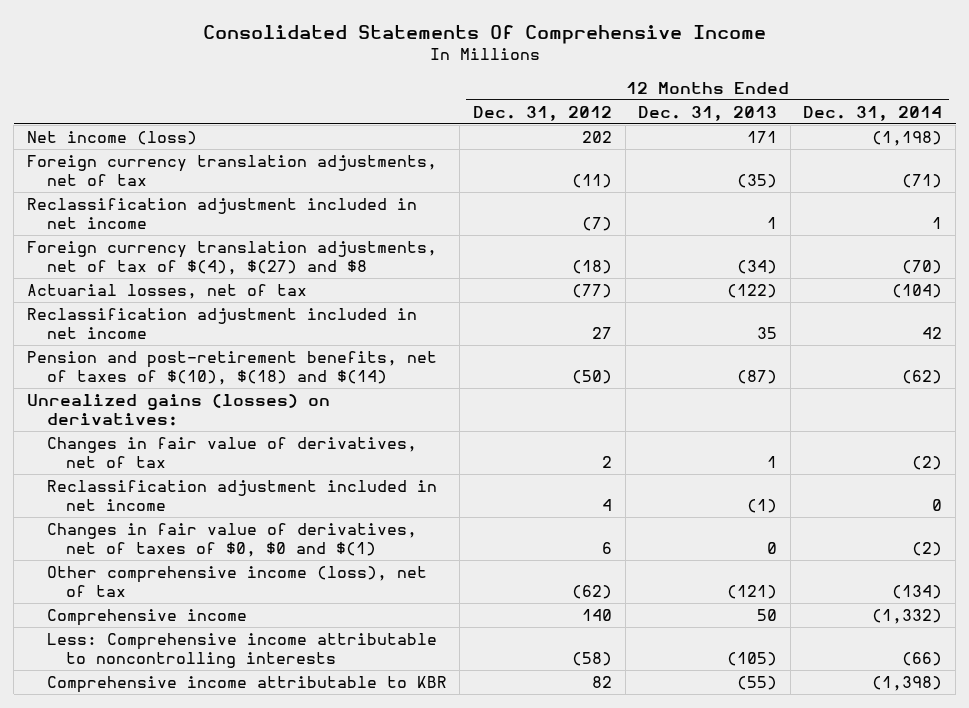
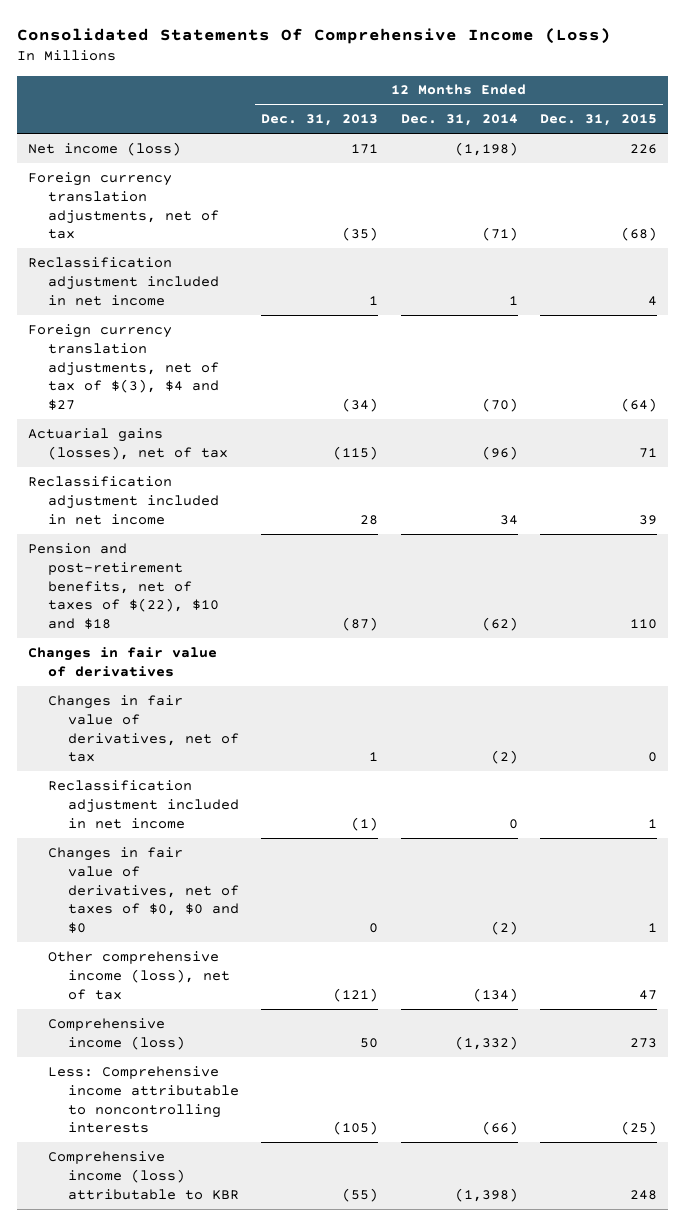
[202,24,766,44] Consolidated Statements Of Comprehensive Income -> [16,28,611,45] Consolidated Statements Of Comprehensive Income (Loss)
[472,105,612,121] Dec. 31, 2012 -> none
none -> [539,114,657,127] Dec. 31, 2015
[27,241,438,275] Foreign currency translation adjustments, net of tax of $(4), $(27) and $8 -> [27,323,219,411] Foreign currency translation adjustments, net of tax of $(3), $4 and $27
[27,284,308,300] Actuarial losses, net of tax -> [27,427,228,460] Actuarial gains (losses), net of tax
[727,284,778,299] (122) -> [333,445,379,460] (115)
[892,284,943,299] (104) -> [481,445,518,460] (96)
[757,326,778,339] 35 -> [360,514,379,525] 28
[922,326,943,339] 42 -> [499,514,518,525] 34
[27,351,438,385] Pension and post-retirement benefits, net of taxes of $(10), $(18) and $(14) -> [27,542,219,630] Pension and post-retirement benefits, net of taxes of $(22), $10 and $18
[27,394,331,426] Unrealized gains (losses) on derivatives: -> [27,646,217,677] Changes in fair value of derivatives
[46,523,417,557] Changes in fair value of derivatives, net of taxes of $0, $0 and $(1) -> [47,846,239,934] Changes in fair value of derivatives, net of taxes of $0, $0 and $0
[46,609,247,627] Comprehensive income -> [47,1017,185,1050] Comprehensive income (loss)
[46,676,447,694] Comprehensive income attributable to KBR -> [47,1150,239,1200] Comprehensive income (loss) attributable to KBR

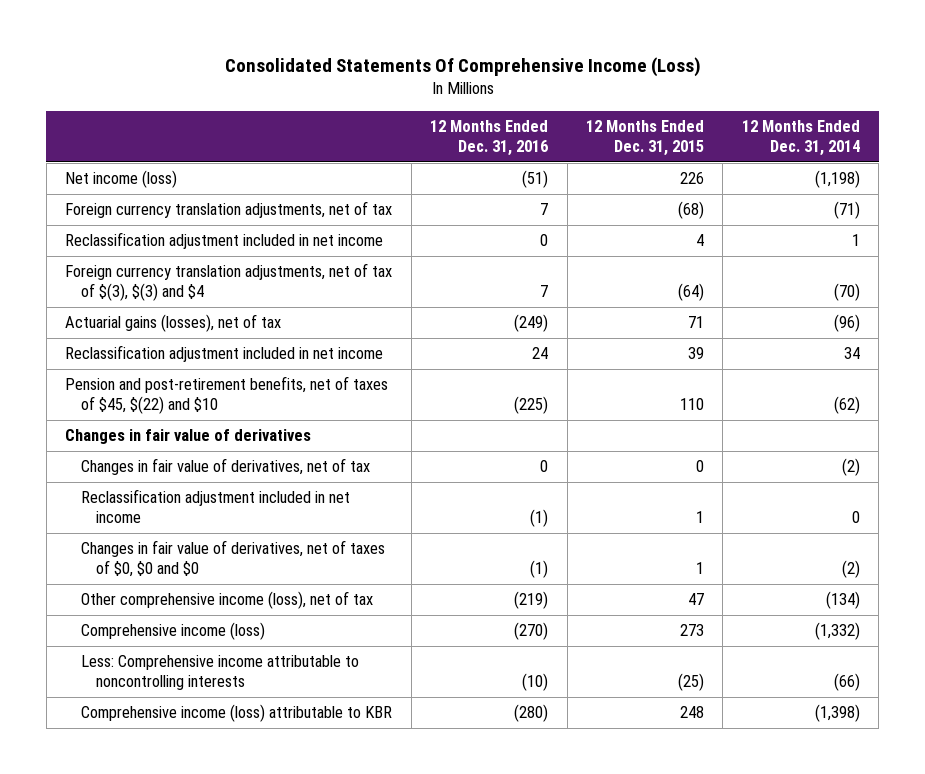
[261,114,379,127] Dec. 31, 2013 -> none
none -> [430,119,549,157] 12 Months Ended Dec. 31, 2016
[27,323,219,411] Foreign currency translation adjustments, net of tax of $(3), $4 and $27 -> [65,263,393,302] Foreign currency translation adjustments, net of tax of $(3), $(3) and $4
[27,542,219,630] Pension and post-retirement benefits, net of taxes of $(22), $10 and $18 -> [65,376,389,415] Pension and post-retirement benefits, net of taxes of $45, $(22) and $10

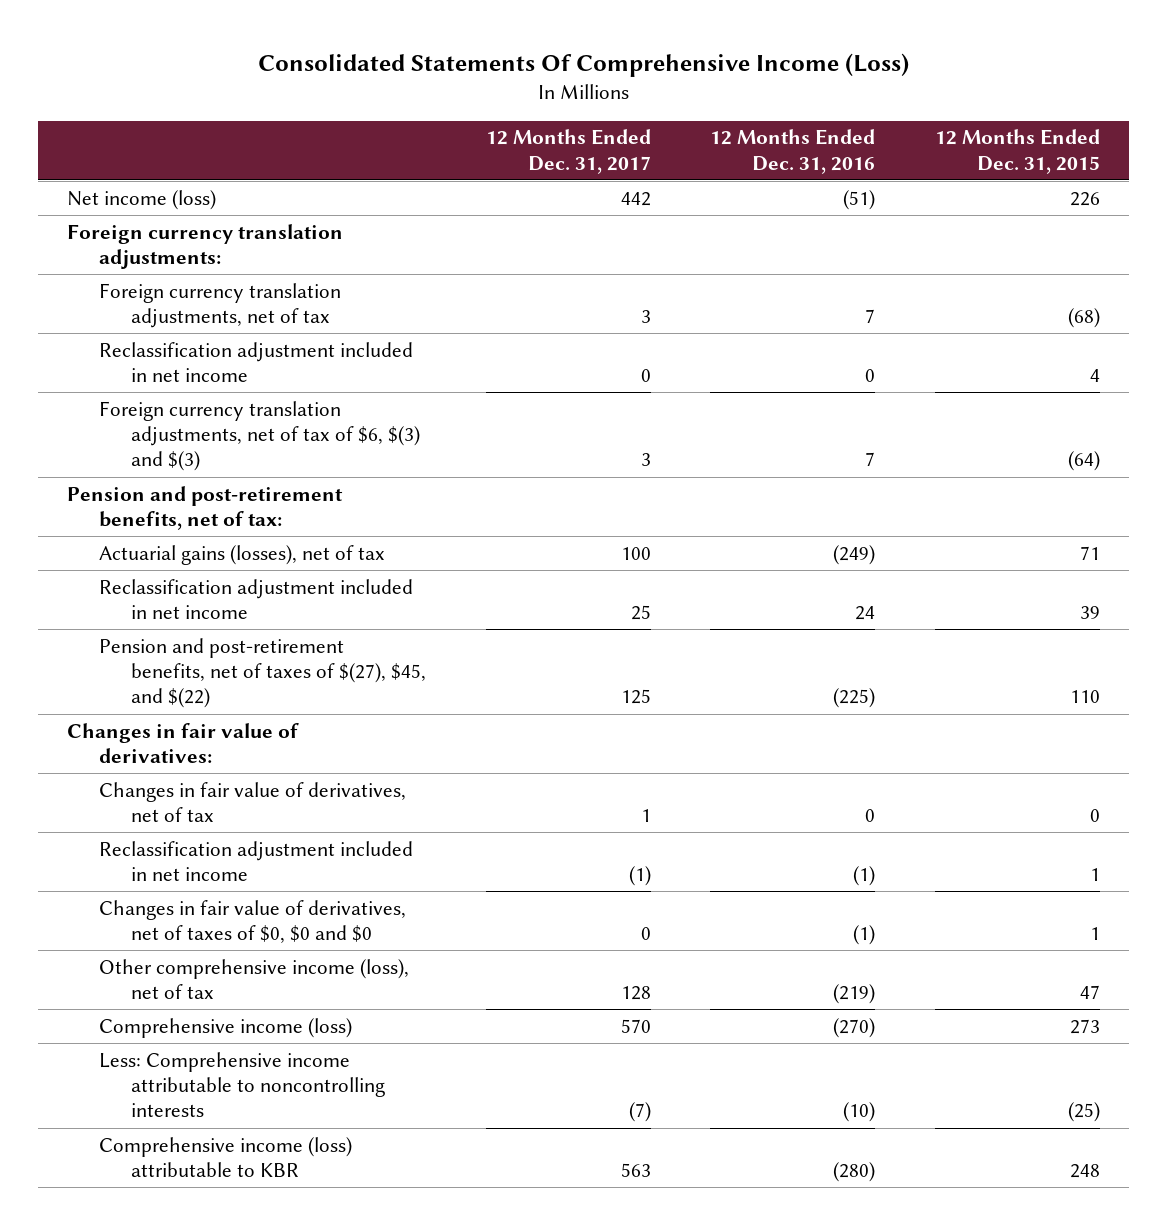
[741,119,860,157] 12 Months Ended Dec. 31, 2014 -> none
none -> [485,129,651,174] 12 Months Ended Dec. 31, 2017
none -> [67,223,344,270] Foreign currency translation adjustments:
[65,263,393,302] Foreign currency translation adjustments, net of tax of $(3), $(3) and $4 -> [99,400,421,472] Foreign currency translation adjustments, net of tax of $6, $(3) and $(3)
none -> [67,485,344,531] Pension and post-retirement benefits, net of tax:
[65,376,389,415] Pension and post-retirement benefits, net of taxes of $45, $(22) and $10 -> [99,637,427,709] Pension and post-retirement benefits, net of taxes of $(27), $45, and $(22)
[65,429,312,445] Changes in fair value of derivatives -> [67,722,300,764] Changes in fair value of derivatives:

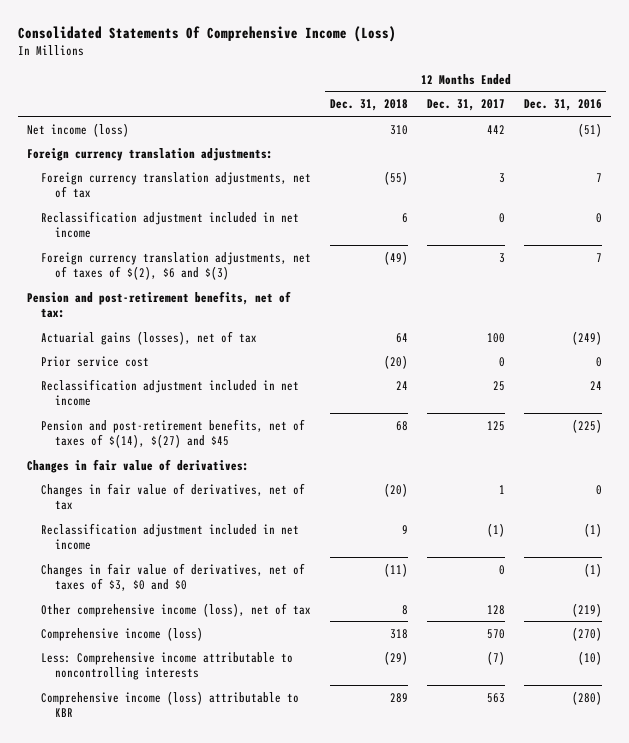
[934,129,1100,174] 12 Months Ended Dec. 31, 2015 -> none
none -> [329,99,408,112] Dec. 31, 2018
[99,400,421,472] Foreign currency translation adjustments, net of tax of $6, $(3) and $(3) -> [40,251,311,280] Foreign currency translation adjustments, net of taxes of $(2), $6 and $(3)
none -> [40,355,149,367] Prior service cost
[99,637,427,709] Pension and post-retirement benefits, net of taxes of $(27), $45, and $(22) -> [40,418,305,448] Pension and post-retirement benefits, net of taxes of $(14), $(27) and $45
[99,899,407,944] Changes in fair value of derivatives, net of taxes of $0, $0 and $0 -> [40,562,305,591] Changes in fair value of derivatives, net of taxes of $3, $0 and $0

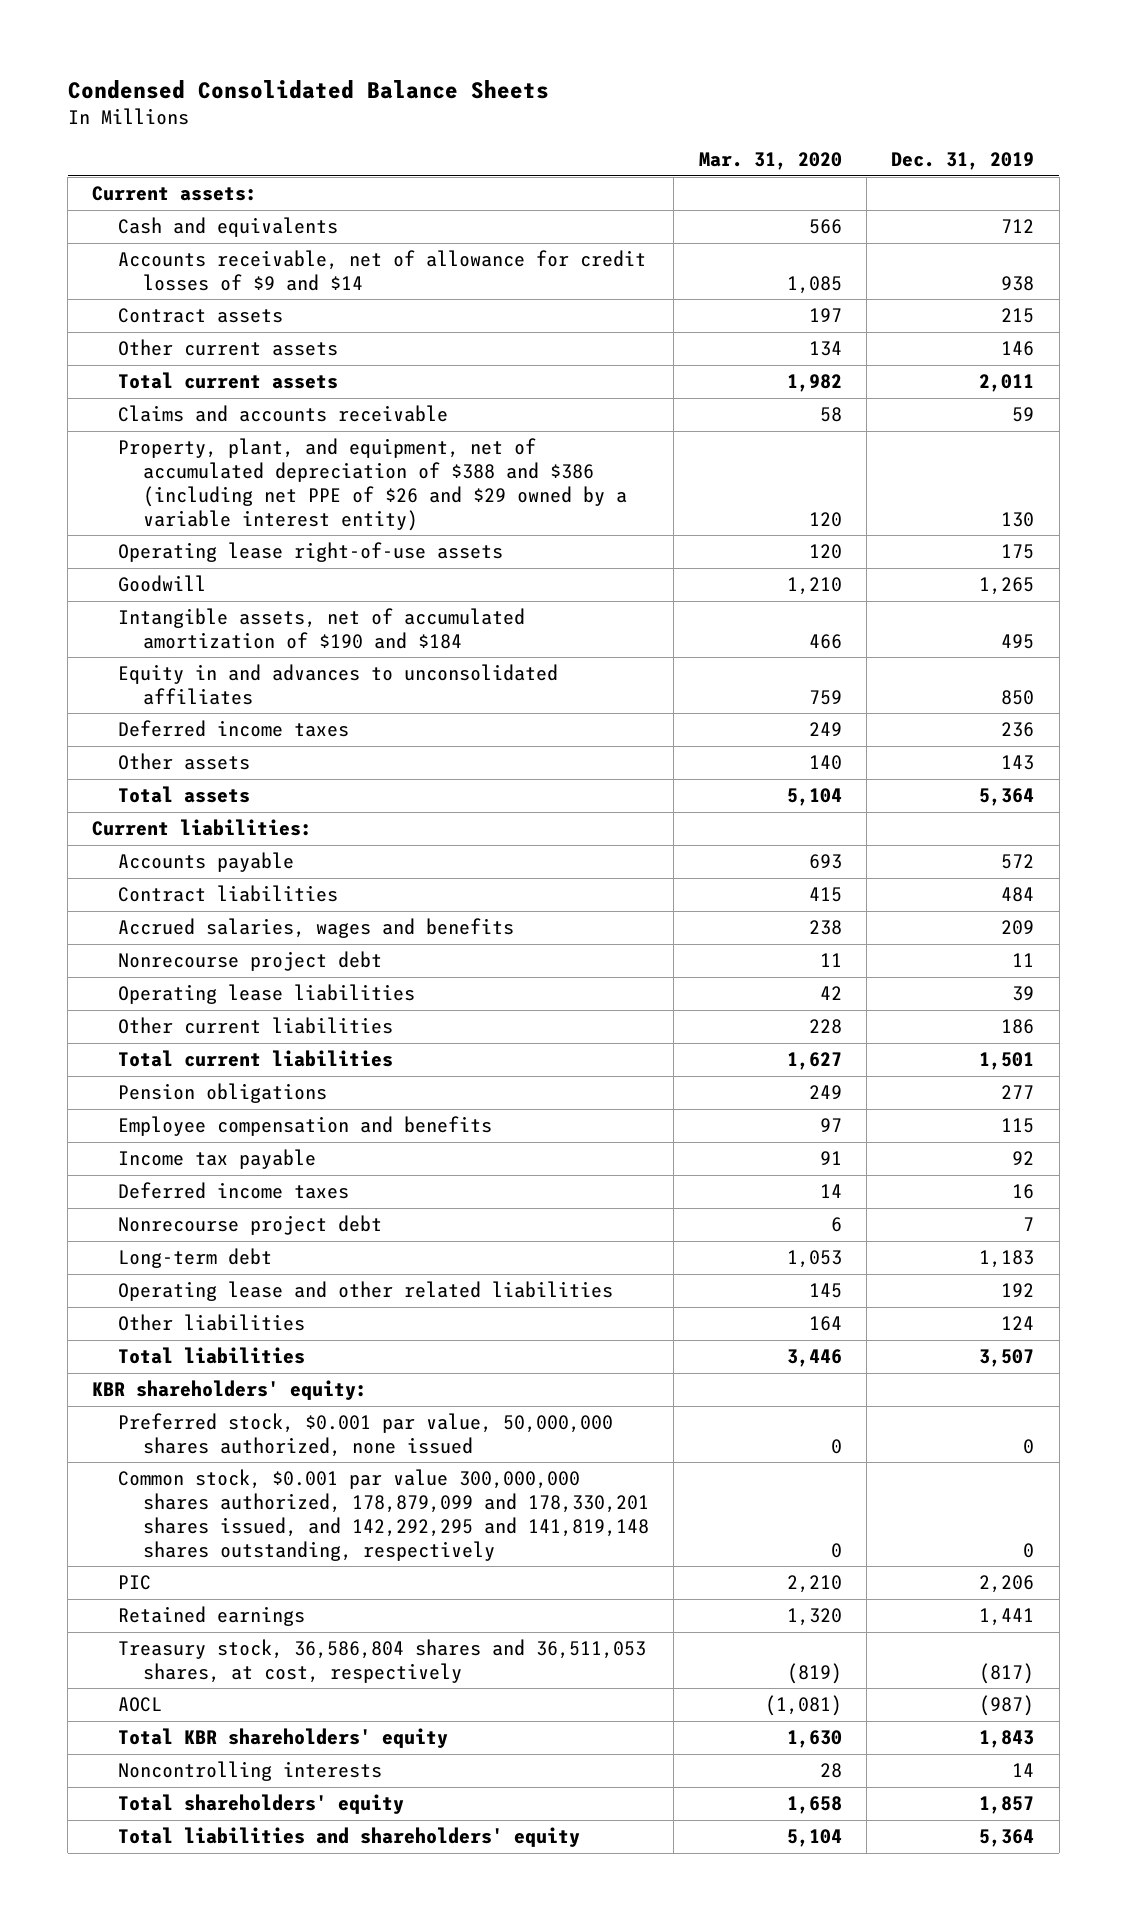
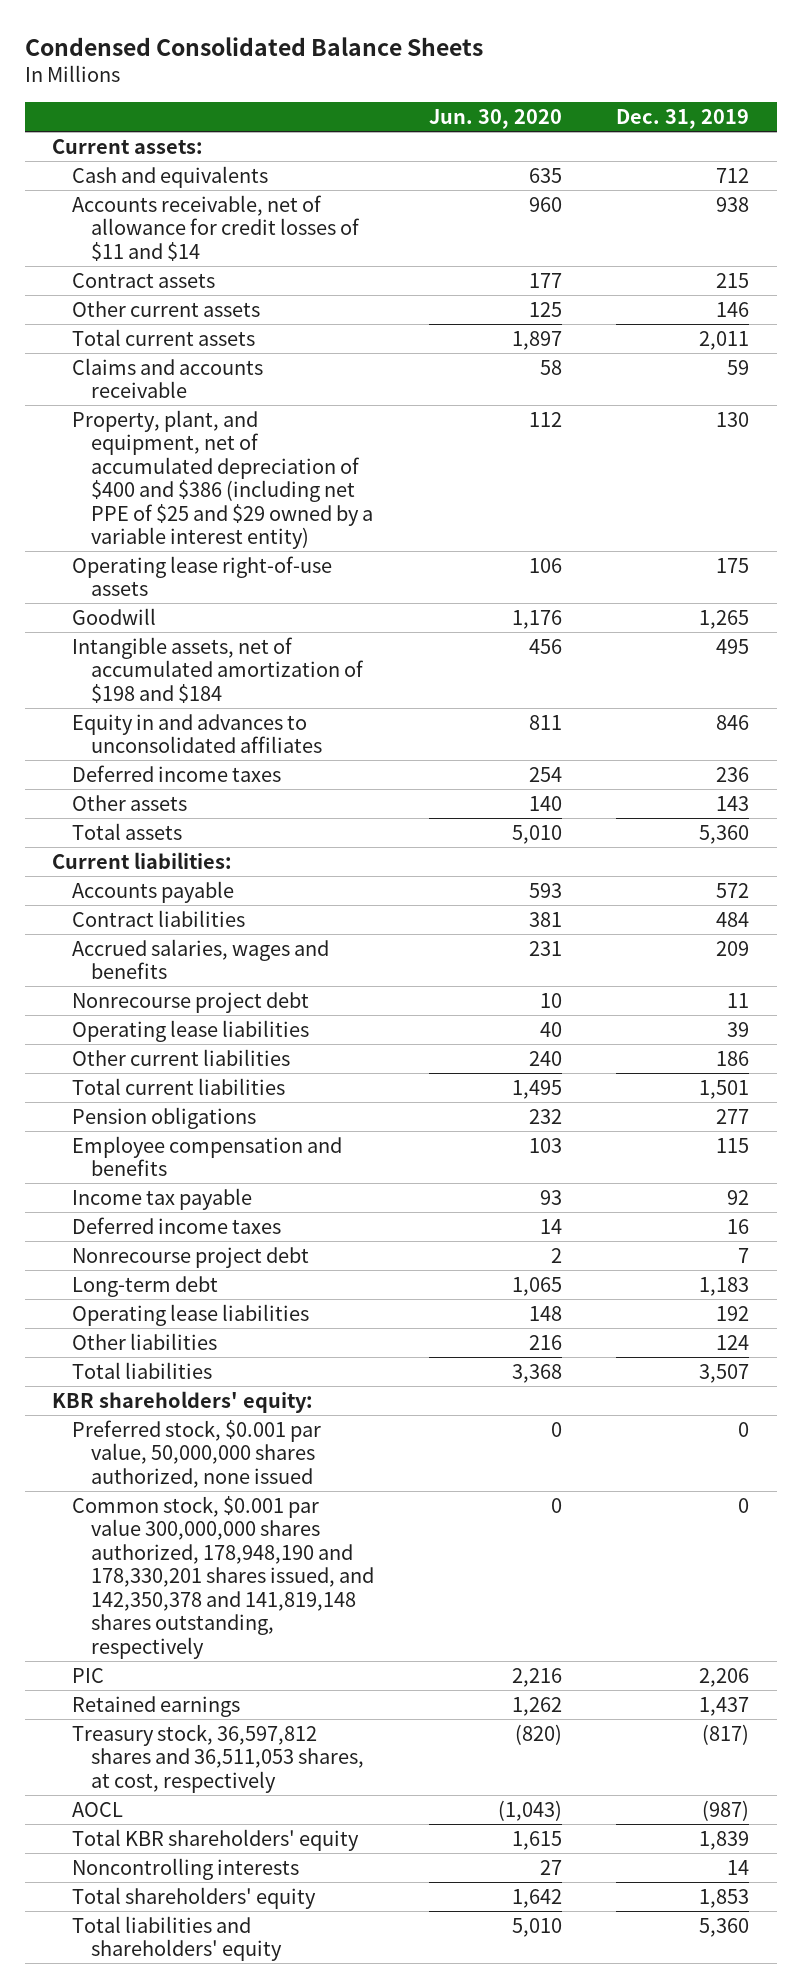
[698,152,842,171] Mar. 31, 2020 -> none
none -> [428,108,562,129] Jun. 30, 2020
[117,250,646,291] Accounts receivable, net of allowance for credit losses of $9 and $14 -> [71,194,360,261] Accounts receivable, net of allowance for credit losses of $11 and $14
[117,438,628,531] Property, plant, and equipment, net of accumulated depreciation of $388 and $386 (including net PPE of $26 and $29 owned by a variable interest entity) -> [71,409,373,550] Property, plant, and equipment, net of accumulated depreciation of $400 and $386 (including net PPE of $25 and $29 owned by a variable interest entity)
[117,608,525,649] Intangible assets, net of accumulated amortization of $190 and $184 -> [71,636,364,703] Intangible assets, net of accumulated amortization of $198 and $184
[1001,689,1035,705] 850 -> [716,714,750,730] 846
[979,788,1035,807] 5,364 -> [699,824,750,844] 5,360
[117,1281,613,1302] Operating lease and other related liabilities -> [71,1303,309,1326] Operating lease liabilities
[117,1469,650,1561] Common stock, $0.001 par value 300,000,000 shares authorized, 178,879,099 and 178,330,201 shares issued, and 142,292,295 and 141,819,148 shares outstanding, respectively -> [71,1495,374,1659] Common stock, $0.001 par value 300,000,000 shares authorized, 178,948,190 and 178,330,201 shares issued, and 142,350,378 and 141,819,148 shares outstanding, respectively
[979,1608,1035,1627] 1,441 -> [699,1696,750,1716] 1,437
[117,1639,646,1683] Treasury stock, 36,586,804 shares and 36,511,053 shares, at cost, respectively -> [71,1723,364,1793] Treasury stock, 36,597,812 shares and 36,511,053 shares, at cost, respectively
[979,1730,1035,1749] 1,843 -> [699,1830,750,1850] 1,839
[979,1796,1035,1815] 1,857 -> [699,1888,750,1908] 1,853
[979,1829,1035,1848] 5,364 -> [699,1917,750,1937] 5,360

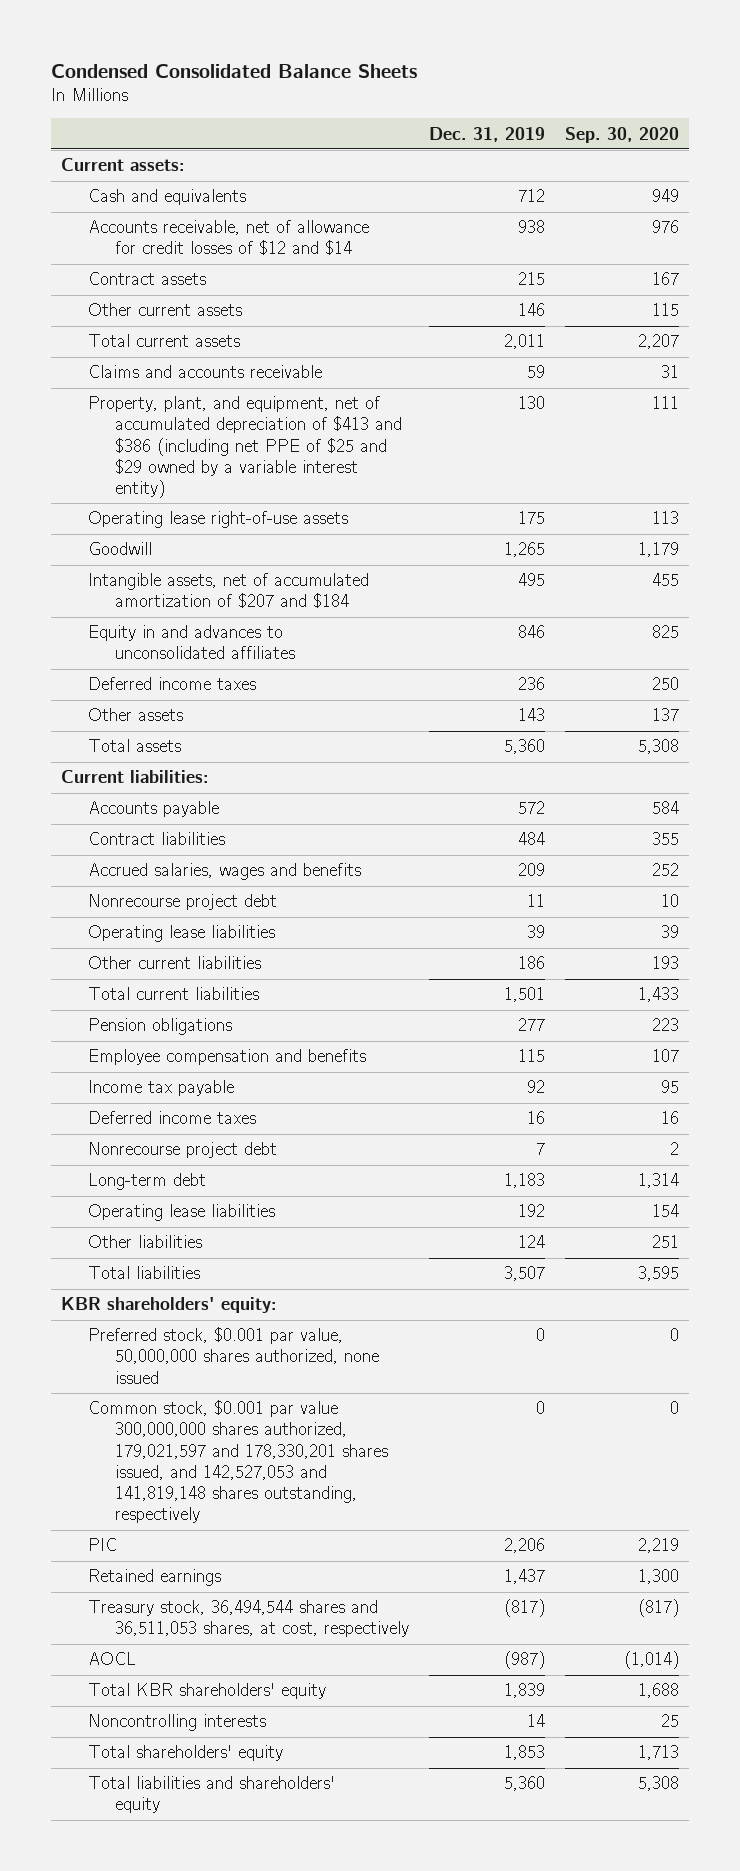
[428,108,562,129] Jun. 30, 2020 -> none
none -> [564,126,679,143] Sep. 30, 2020
[71,194,360,261] Accounts receivable, net of allowance for credit losses of $11 and $14 -> [87,220,369,256] Accounts receivable, net of allowance for credit losses of $12 and $14
[71,409,373,550] Property, plant, and equipment, net of accumulated depreciation of $400 and $386 (including net PPE of $25 and $29 owned by a variable interest entity) -> [87,396,402,498] Property, plant, and equipment, net of accumulated depreciation of $413 and $386 (including net PPE of $25 and $29 owned by a variable interest entity)
[71,636,364,703] Intangible assets, net of accumulated amortization of $198 and $184 -> [87,573,369,609] Intangible assets, net of accumulated amortization of $207 and $184
[71,1495,374,1659] Common stock, $0.001 par value 300,000,000 shares authorized, 178,948,190 and 178,330,201 shares issued, and 142,350,378 and 141,819,148 shares outstanding, respectively -> [87,1400,388,1524] Common stock, $0.001 par value 300,000,000 shares authorized, 179,021,597 and 178,330,201 shares issued, and 142,527,053 and 141,819,148 shares outstanding, respectively
[71,1723,364,1793] Treasury stock, 36,597,812 shares and 36,511,053 shares, at cost, respectively -> [87,1600,409,1638] Treasury stock, 36,494,544 shares and 36,511,053 shares, at cost, respectively

